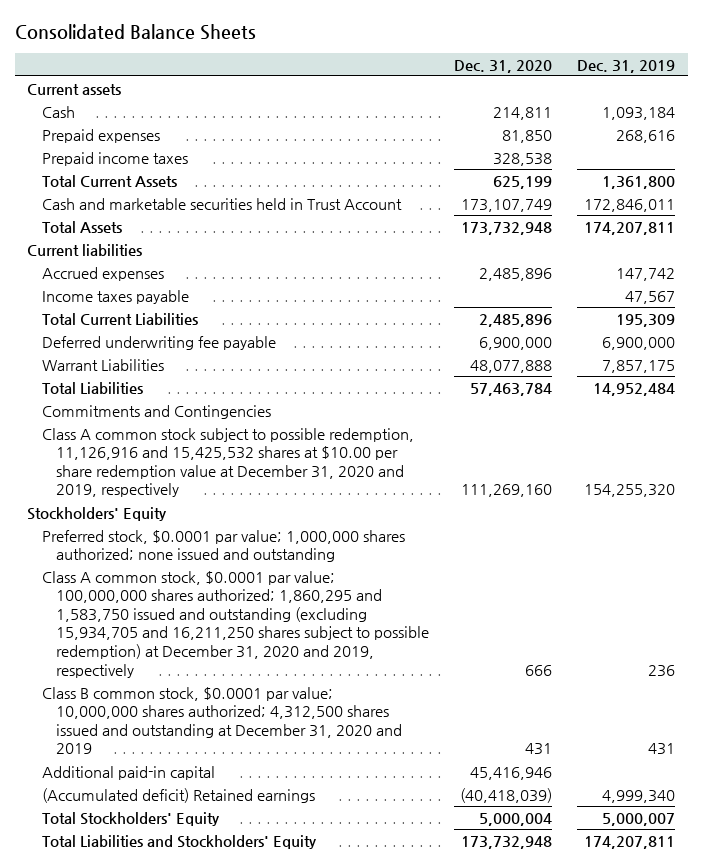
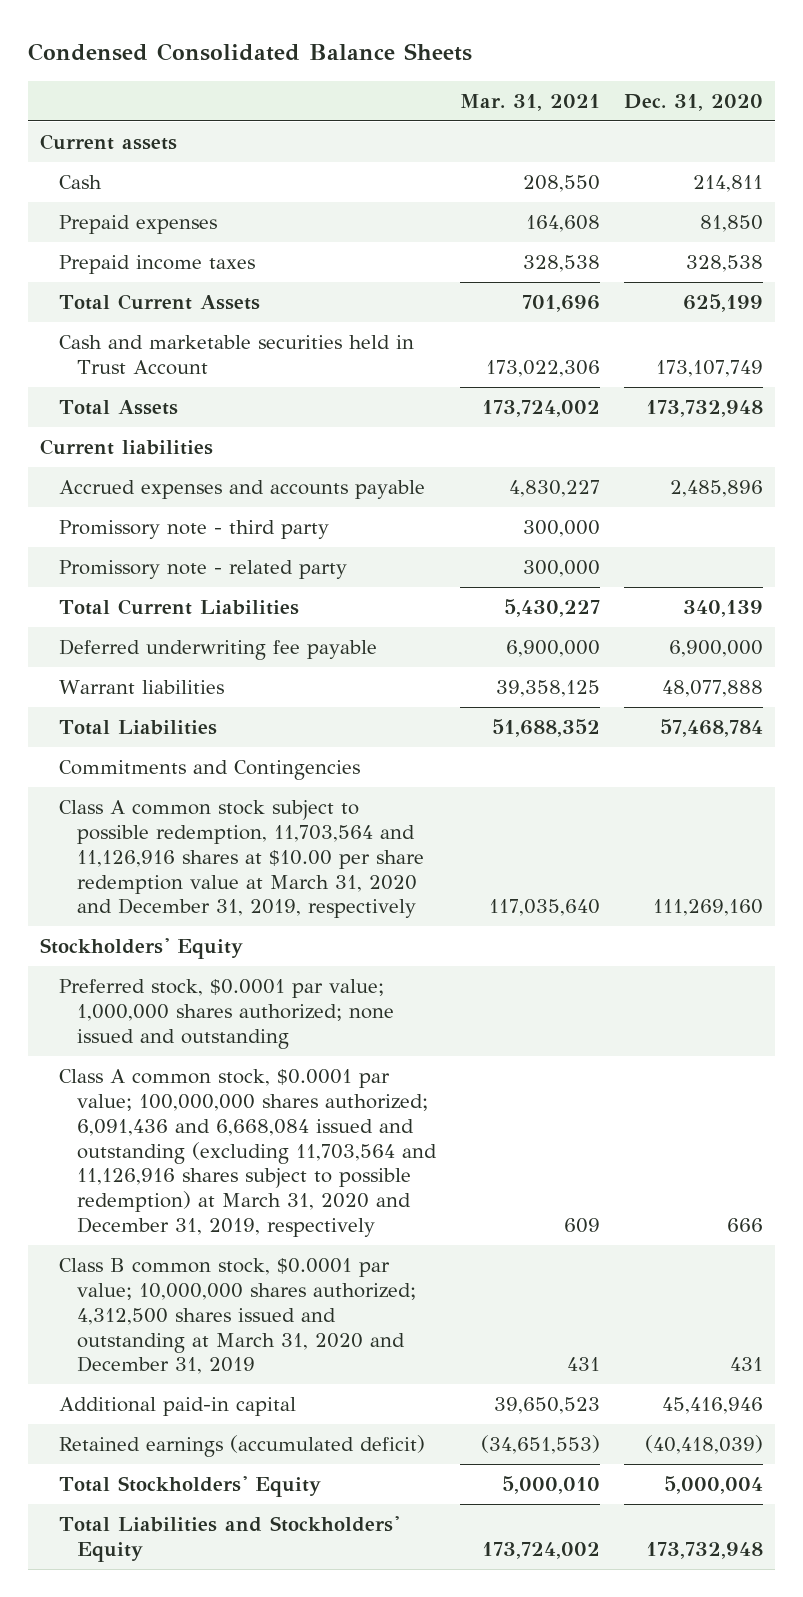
[14,24,256,41] Consolidated Balance Sheets -> [28,43,473,62] Condensed Consolidated Balance Sheets
[577,59,676,73] Dec. 31, 2019 -> none
none -> [460,94,601,112] Mar. 31, 2021
[41,289,189,304] Income taxes payable -> none
[41,266,164,281] Accrued expenses -> [58,480,425,500] Accrued expenses and accounts payable
none -> [58,520,329,540] Promissory note - third party
none -> [58,560,347,580] Promissory note - related party
[479,313,553,327] 2,485,896 -> [682,600,763,618] 340,139
[41,358,164,371] Warrant Liabilities -> [58,680,224,695] Warrant liabilities
[470,382,553,396] 57,463,784 -> [659,719,763,738] 57,468,784
[41,427,414,498] Class A common stock subject to possible redemption, 11,126,916 and 15,425,532 shares at $10.00 per share redemption value at December 31, 2020 and 2019, respectively -> [58,800,425,919] Class A common stock subject to possible redemption, 11,703,564 and 11,126,916 shares at $10.00 per share redemption value at March 31, 2020 and December 31, 2019, respectively
[41,570,430,678] Class A common stock, $0.0001 par value; 100,000,000 shares authorized; 1,860,295 and 1,583,750 issued and outstanding (excluding 15,934,705 and 16,211,250 shares subject to possible redemption) at December 31, 2020 and 2019, respectively -> [58,1069,438,1238] Class A common stock, $0.0001 par value; 100,000,000 shares authorized; 6,091,436 and 6,668,084 issued and outstanding (excluding 11,703,564 and 11,126,916 shares subject to possible redemption) at March 31, 2020 and December 31, 2019, respectively
[41,686,403,755] Class B common stock, $0.0001 par value; 10,000,000 shares authorized; 4,312,500 shares issued and outstanding at December 31, 2020 and 2019 -> [58,1258,417,1375] Class B common stock, $0.0001 par value; 10,000,000 shares authorized; 4,312,500 shares issued and outstanding at March 31, 2020 and December 31, 2019
[41,787,315,803] (Accumulated deficit) Retained earnings -> [58,1435,425,1458] Retained earnings (accumulated deficit)

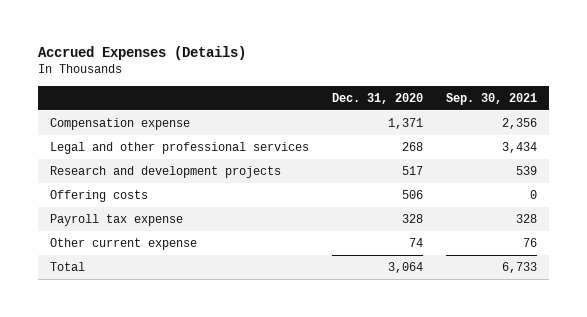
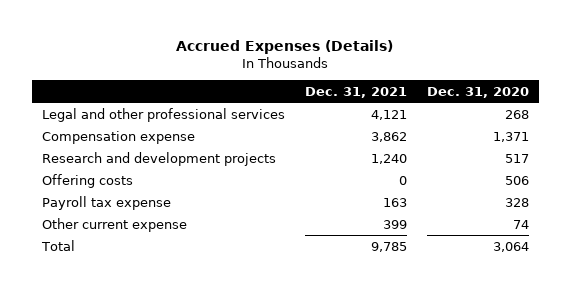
[446,92,538,105] Sep. 30, 2021 -> none
none -> [304,86,407,98] Dec. 31, 2021
[49,118,190,131] Compensation expense -> [41,130,195,144] Compensation expense

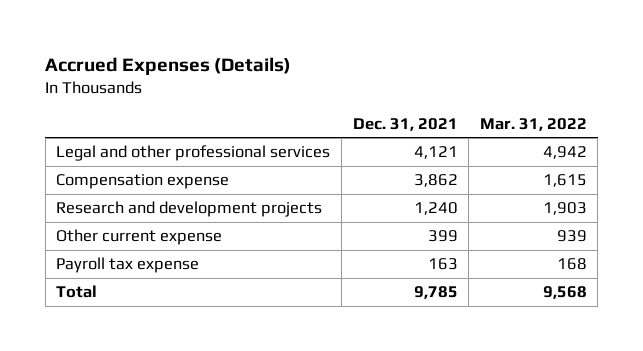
[426,86,529,98] Dec. 31, 2020 -> none
none -> [479,117,587,131] Mar. 31, 2022
[41,173,133,188] Offering costs -> none
[41,195,171,210] Payroll tax expense -> [56,257,200,274] Payroll tax expense

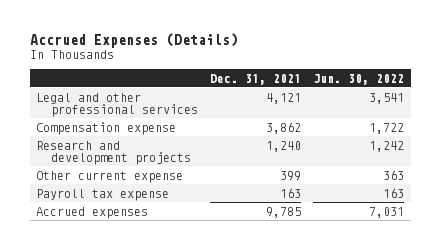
[479,117,587,131] Mar. 31, 2022 -> none
none -> [313,73,405,85] Jun. 30, 2022
[56,285,98,299] Total -> [35,206,148,219] Accrued expenses

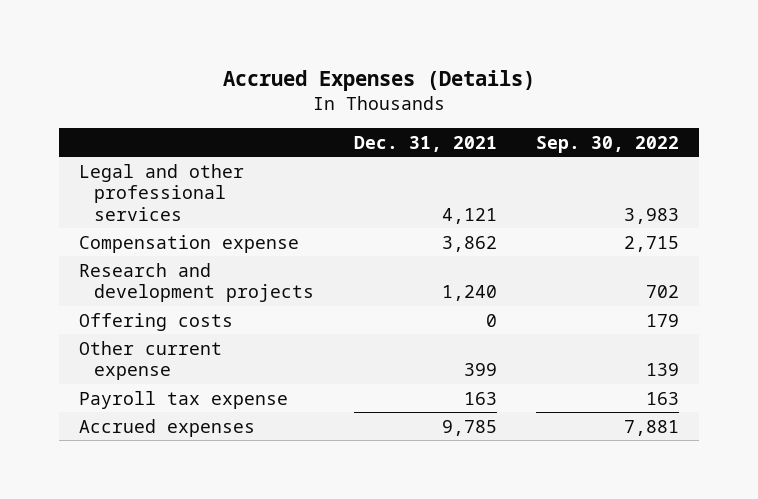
[313,73,405,85] Jun. 30, 2022 -> none
none -> [536,135,680,153] Sep. 30, 2022
none -> [78,312,233,331] Offering costs

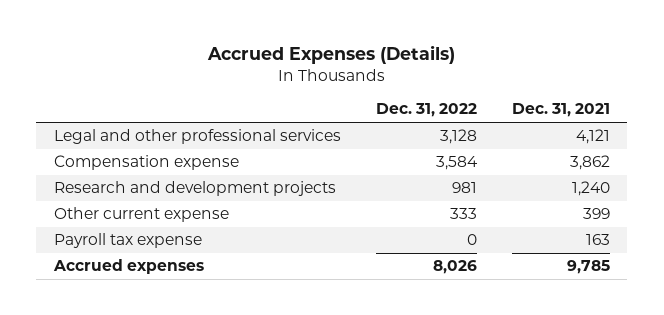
[536,135,680,153] Sep. 30, 2022 -> none
none -> [375,103,477,118] Dec. 31, 2022
[78,312,233,331] Offering costs -> none

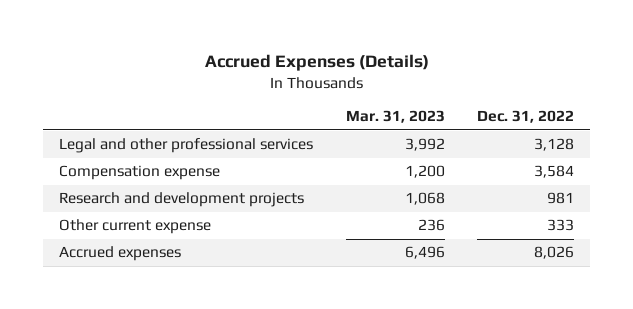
[511,103,610,118] Dec. 31, 2021 -> none
none -> [345,110,445,124] Mar. 31, 2023
[53,233,202,249] Payroll tax expense -> none

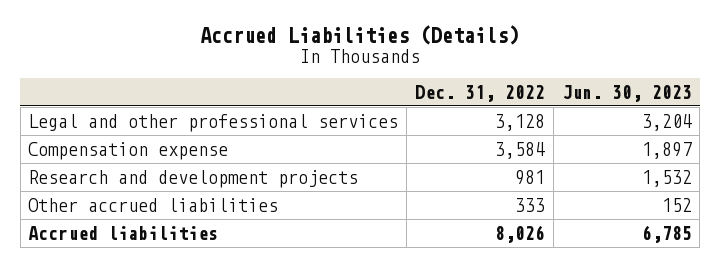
[204,53,429,71] Accrued Expenses (Details) -> [199,25,519,46] Accrued Liabilities (Details)
[345,110,445,124] Mar. 31, 2023 -> none
none -> [561,84,692,102] Jun. 30, 2023
[59,219,212,235] Other current expense -> [28,197,279,212] Other accrued liabilities
[59,246,182,262] Accrued expenses -> [28,225,219,240] Accrued liabilities

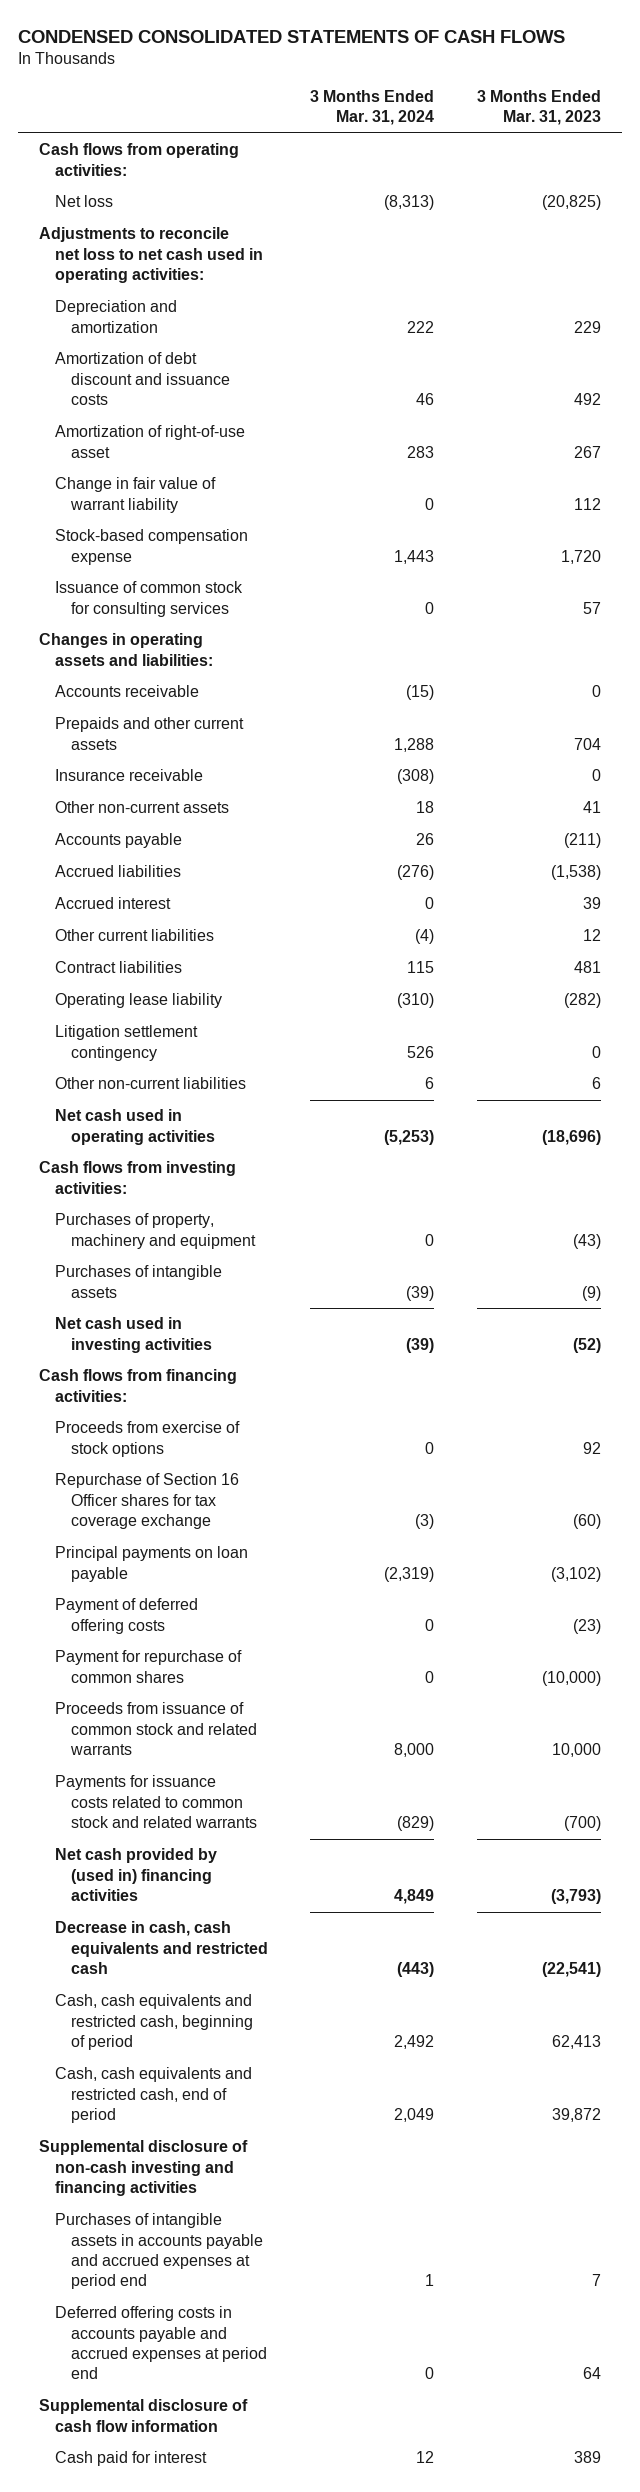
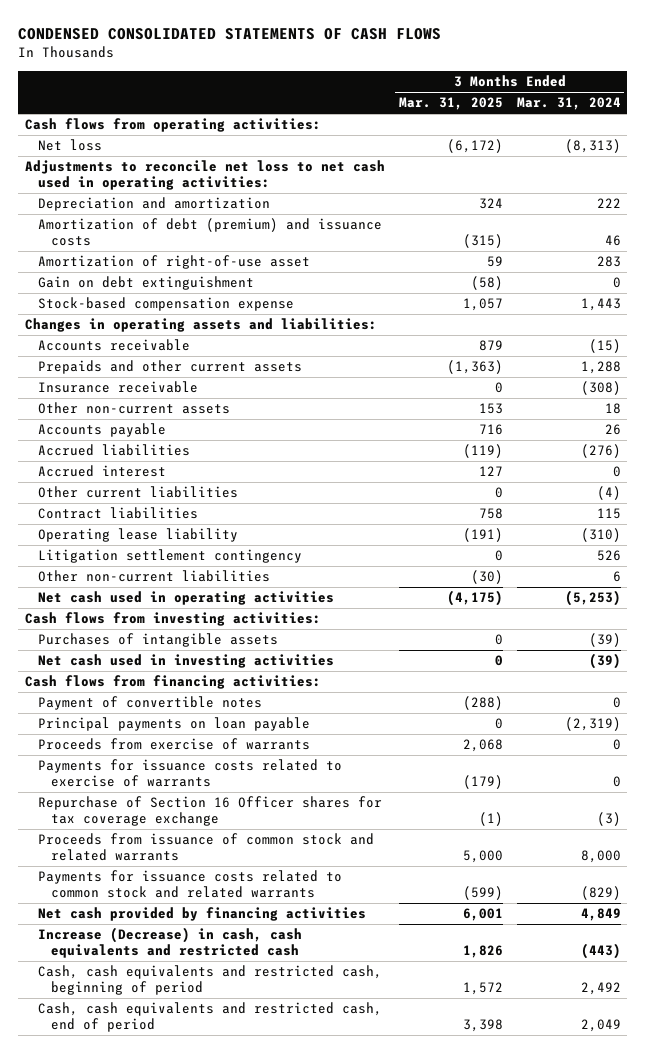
[476,89,601,126] 3 Months Ended Mar. 31, 2023 -> none
none -> [398,97,503,111] Mar. 31, 2025
[55,352,230,406] Amortization of debt discount and issuance costs -> [37,218,382,247] Amortization of debt (premium) and issuance costs
[55,477,217,513] Change in fair value of warrant liability -> none
none -> [37,276,254,291] Gain on debt extinguishment
[55,581,244,617] Issuance of common stock for consulting services -> none
[55,1213,256,1249] Purchases of property, machinery and equipment -> none
[55,1421,241,1457] Proceeds from exercise of stock options -> none
none -> [37,696,262,711] Payment of convertible notes
[55,1598,199,1634] Payment of deferred offering costs -> none
[55,1650,243,1683] Payment for repurchase of common shares -> none
none -> [37,738,310,751] Proceeds from exercise of warrants
none -> [37,759,342,788] Payments for issuance costs related to exercise of warrants
[55,1473,240,1530] Repurchase of Section 16 Officer shares for tax coverage exchange -> [37,796,382,827] Repurchase of Section 16 Officer shares for tax coverage exchange
[55,1848,218,1902] Net cash provided by (used in) financing activities -> [37,907,366,922] Net cash provided by financing activities
[55,1921,268,1975] Decrease in cash, cash equivalents and restricted cash -> [37,927,302,959] Increase (Decrease) in cash, cash equivalents and restricted cash
[39,2140,249,2197] Supplemental disclosure of non-cash investing and financing activities -> none
[55,2213,263,2290] Purchases of intangible assets in accounts payable and accrued expenses at period end -> none
[55,2306,267,2380] Deferred offering costs in accounts payable and accrued expenses at period end -> none
[39,2399,249,2432] Supplemental disclosure of cash flow information -> none
[55,2451,208,2467] Cash paid for interest -> none

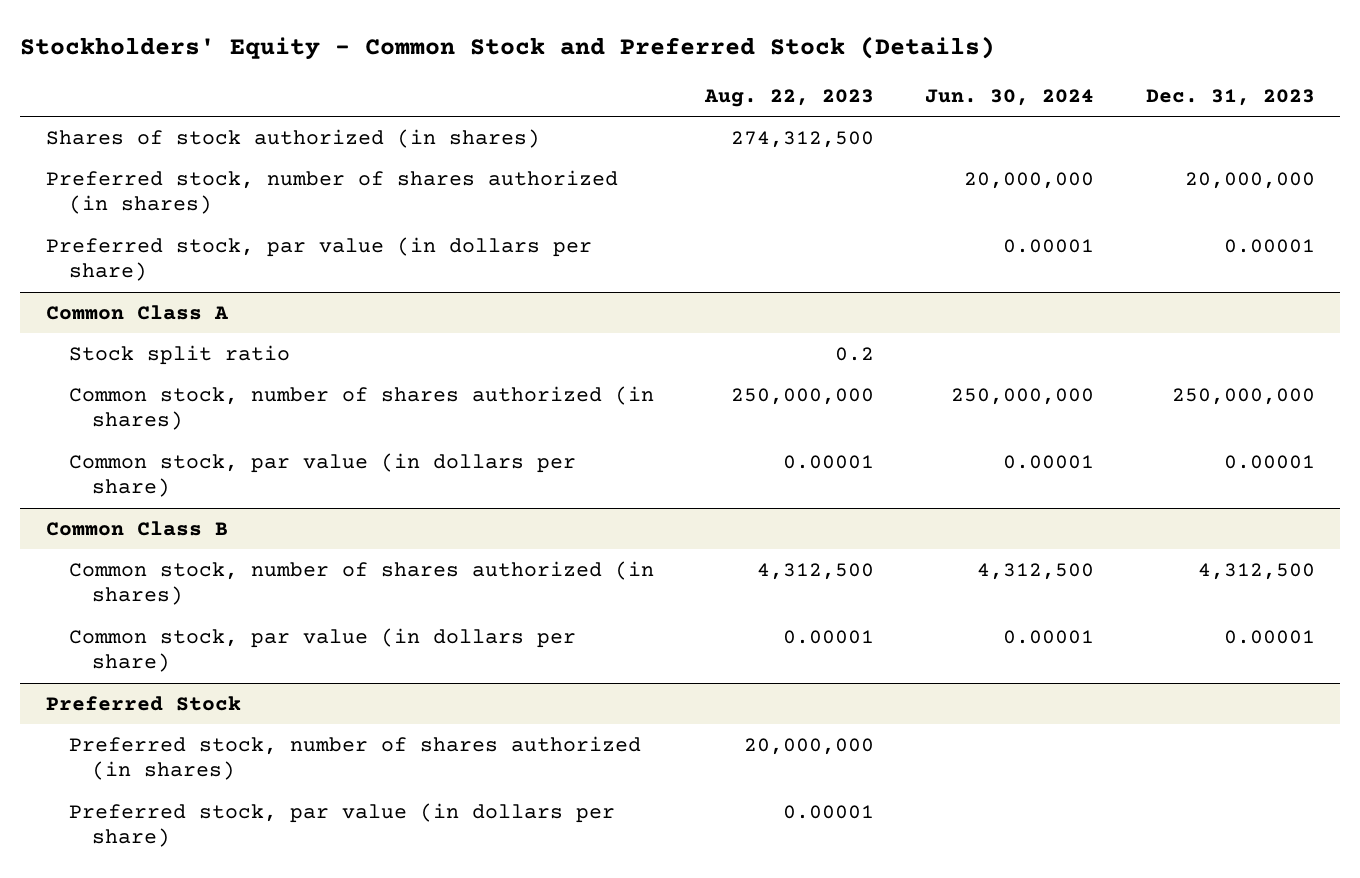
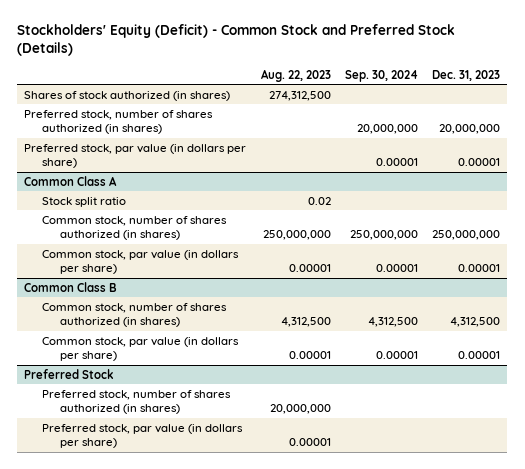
[19,35,995,60] Stockholders' Equity - Common Stock and Preferred Stock (Details) -> [17,24,456,57] Stockholders' Equity (Deficit) - Common Stock and Preferred Stock (Details)
[925,89,1095,107] Jun. 30, 2024 -> none
none -> [345,69,419,82] Sep. 30, 2024
[835,346,875,361] 0.2 -> [307,196,331,205] 0.02

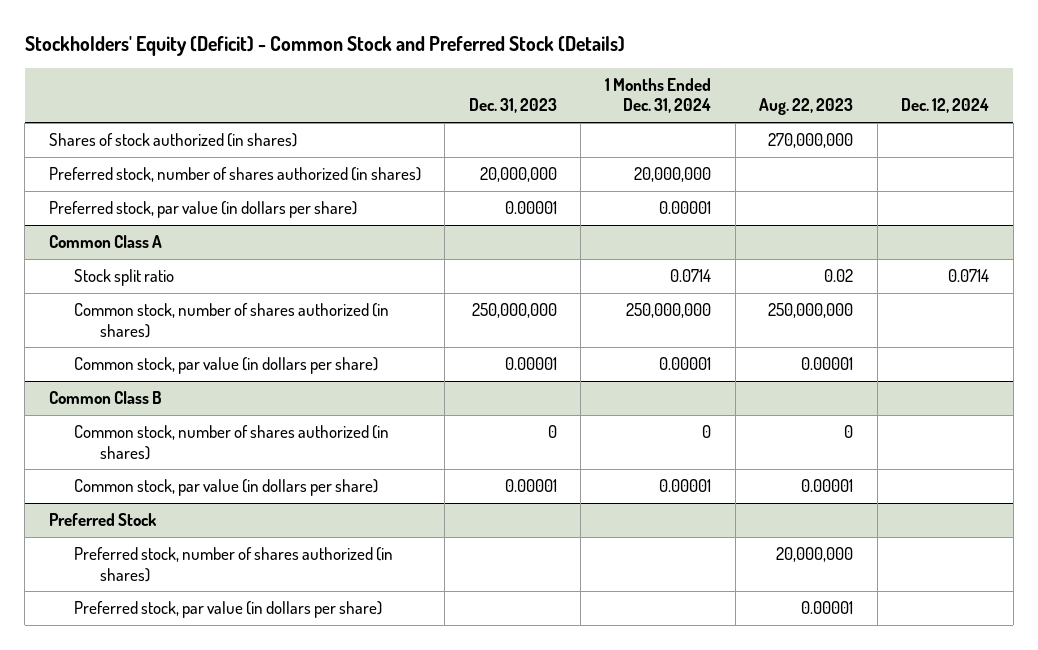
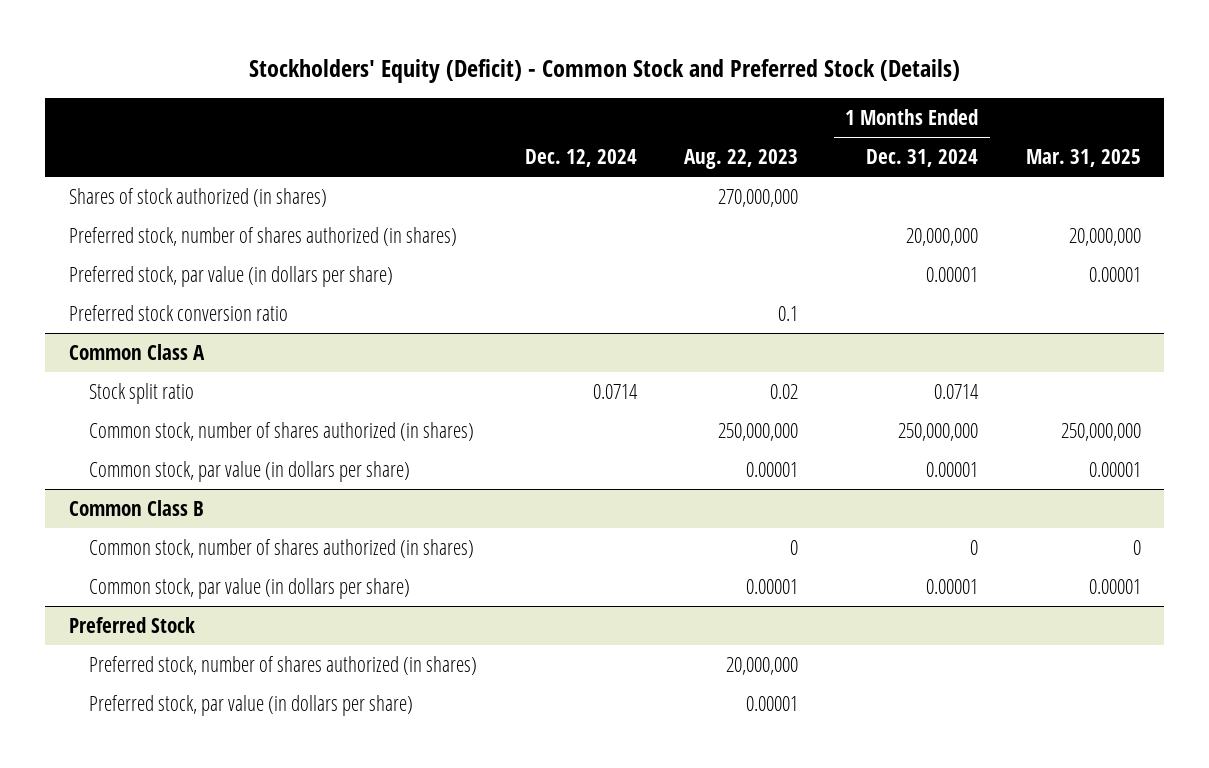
[468,98,557,114] Dec. 31, 2023 -> none
none -> [1025,149,1141,168] Mar. 31, 2025
none -> [68,304,288,321] Preferred stock conversion ratio

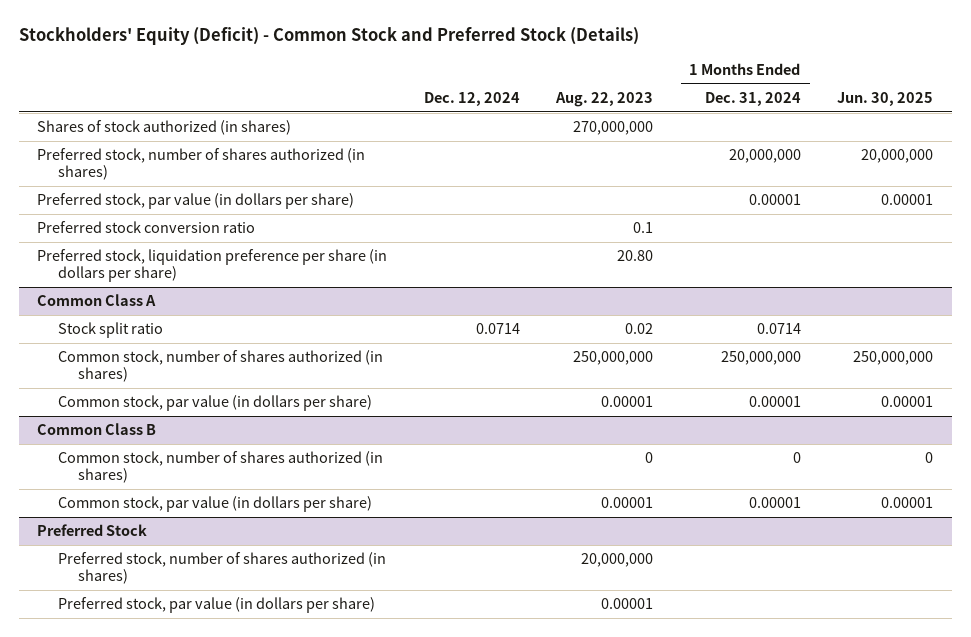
[1025,149,1141,168] Mar. 31, 2025 -> none
none -> [837,91,934,106] Jun. 30, 2025
none -> [37,249,388,283] Preferred stock, liquidation preference per share (in dollars per share)

